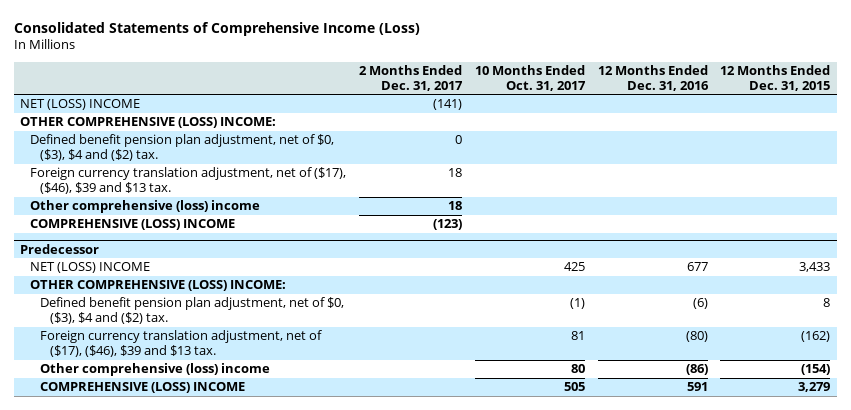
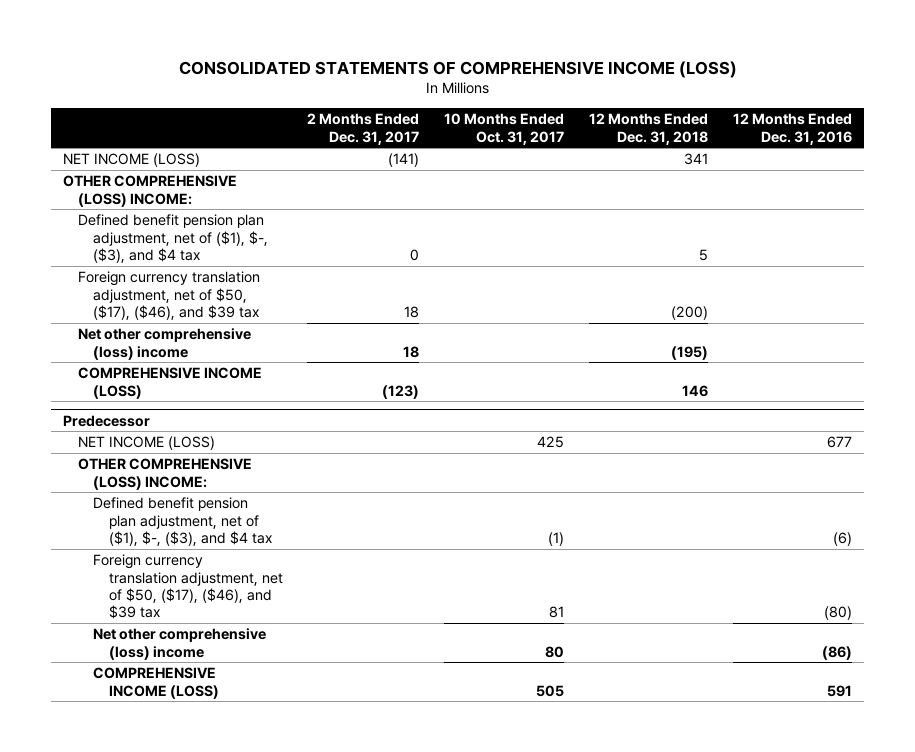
[13,21,420,36] Consolidated Statements of Comprehensive Income (Loss) -> [178,60,737,78] CONSOLIDATED STATEMENTS OF COMPREHENSIVE INCOME (LOSS)
[720,65,831,91] 12 Months Ended Dec. 31, 2015 -> none
none -> [589,113,709,145] 12 Months Ended Dec. 31, 2018
[20,99,141,111] NET (LOSS) INCOME -> [63,153,201,168] NET INCOME (LOSS)
[30,134,335,161] Defined benefit pension plan adjustment, net of $0, ($3), $4 and ($2) tax. -> [78,214,269,264] Defined benefit pension plan adjustment, net of ($1), $-, ($3), and $4 tax
[30,167,347,194] Foreign currency translation adjustment, net of ($17), ($46), $39 and $13 tax. -> [78,271,261,321] Foreign currency translation adjustment, net of $50, ($17), ($46), and $39 tax
[30,200,261,214] Other comprehensive (loss) income -> [78,328,252,360] Net other comprehensive (loss) income
[30,219,236,231] COMPREHENSIVE (LOSS) INCOME -> [78,367,263,399] COMPREHENSIVE INCOME (LOSS)
[30,262,151,274] NET (LOSS) INCOME -> [78,436,216,451] NET INCOME (LOSS)
[39,297,344,324] Defined benefit pension plan adjustment, net of $0, ($3), $4 and ($2) tax. -> [93,497,272,547] Defined benefit pension plan adjustment, net of ($1), $-, ($3), and $4 tax
[39,330,322,357] Foreign currency translation adjustment, net of ($17), ($46), $39 and $13 tax. -> [93,554,283,620] Foreign currency translation adjustment, net of $50, ($17), ($46), and $39 tax
[39,363,270,377] Other comprehensive (loss) income -> [93,628,267,660] Net other comprehensive (loss) income
[39,382,245,394] COMPREHENSIVE (LOSS) INCOME -> [93,667,219,699] COMPREHENSIVE INCOME (LOSS)

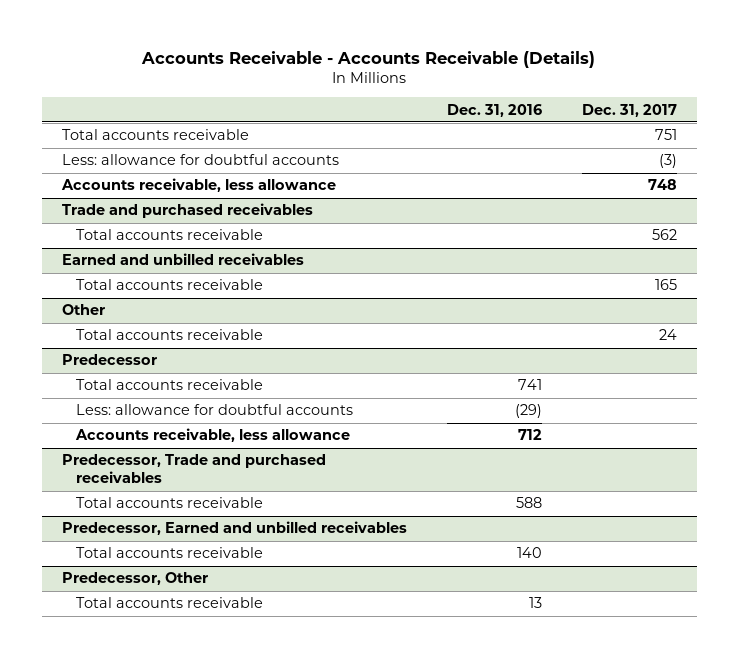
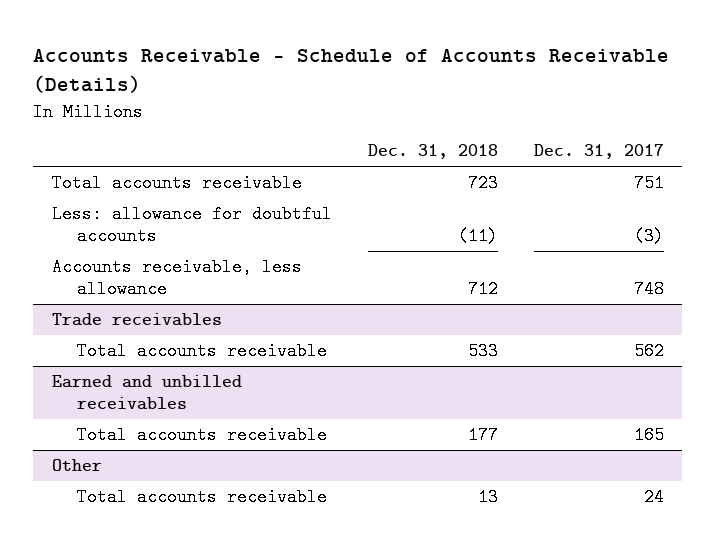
[141,50,596,68] Accounts Receivable - Accounts Receivable (Details) -> [33,49,670,94] Accounts Receivable - Schedule of Accounts Receivable (Details)
[446,103,542,117] Dec. 31, 2016 -> none
none -> [367,144,498,160] Dec. 31, 2018
[61,203,313,219] Trade and purchased receivables -> [51,313,222,327] Trade receivables
[61,354,157,366] Predecessor -> none
[76,379,264,391] Total accounts receivable -> none
[76,404,354,416] Less: allowance for doubtful accounts -> none
[75,428,351,443] Accounts receivable, less allowance -> none
[61,454,326,484] Predecessor, Trade and purchased receivables -> none
[76,497,264,509] Total accounts receivable -> none
[61,521,407,536] Predecessor, Earned and unbilled receivables -> none
[76,547,264,559] Total accounts receivable -> none
[61,572,208,586] Predecessor, Other -> none
[76,597,264,609] Total accounts receivable -> none

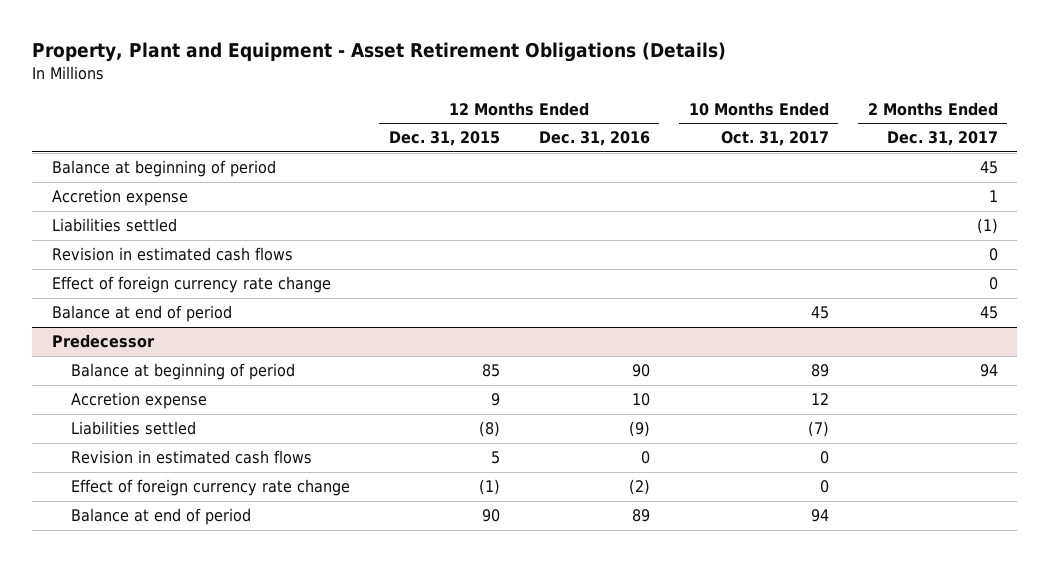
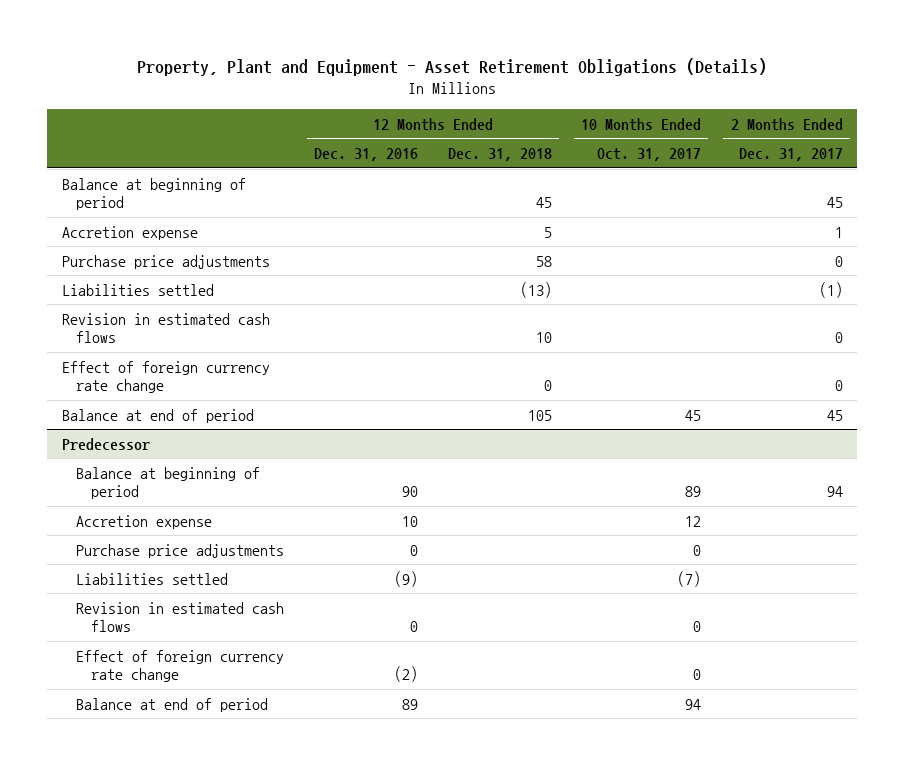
[388,131,500,147] Dec. 31, 2015 -> none
none -> [447,148,552,162] Dec. 31, 2018
none -> [61,254,270,269] Purchase price adjustments
none -> [76,543,285,558] Purchase price adjustments

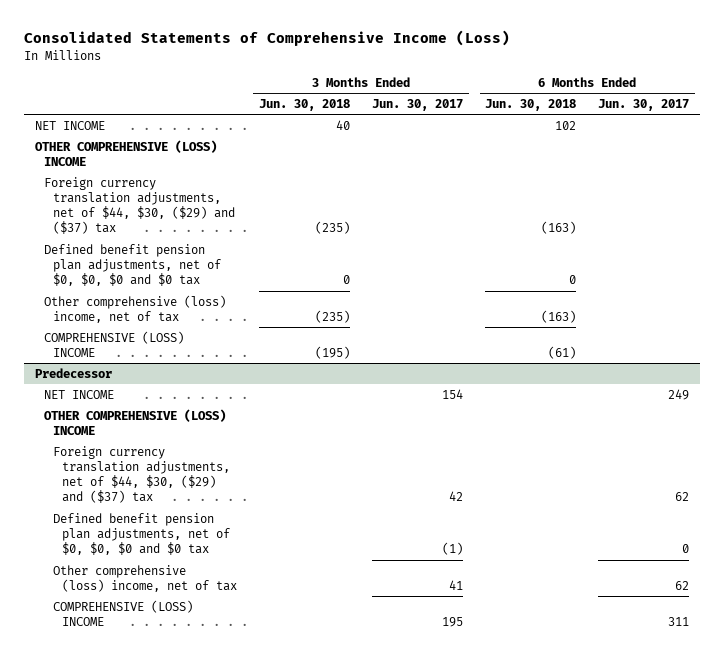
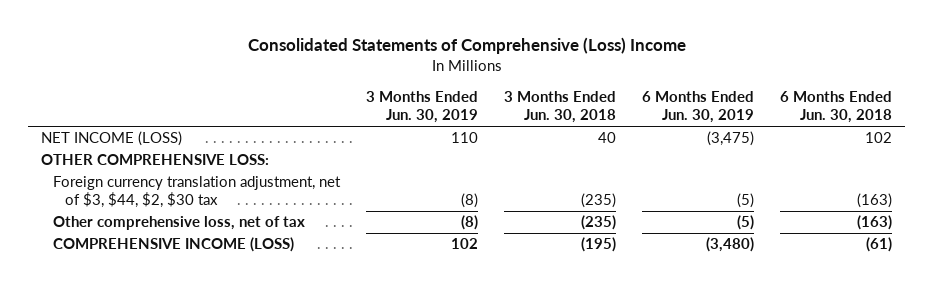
[24,30,511,47] Consolidated Statements of Comprehensive Income (Loss) -> [247,37,686,55] Consolidated Statements of Comprehensive (Loss) Income
[372,98,464,111] Jun. 30, 2017 -> none
[598,98,690,111] Jun. 30, 2017 -> none
none -> [366,91,479,124] 3 Months Ended Jun. 30, 2019
none -> [642,91,755,124] 6 Months Ended Jun. 30, 2019
[44,243,221,287] Defined benefit pension plan adjustments, net of $0, $0, $0 and $0 tax -> none
[35,367,113,378] Predecessor -> none
[44,389,115,399] NET INCOME -> none
[44,408,227,436] OTHER COMPREHENSIVE (LOSS) INCOME -> none
[52,445,230,504] Foreign currency translation adjustments, net of $44, $30, ($29) and ($37) tax -> none
[52,512,230,556] Defined benefit pension plan adjustments, net of $0, $0, $0 and $0 tax -> none
[52,564,237,593] Other comprehensive (loss) income, net of tax -> none
[52,599,193,627] COMPREHENSIVE (LOSS) INCOME -> none
[35,120,106,130] NET INCOME -> [41,131,183,147] NET INCOME (LOSS)
[35,139,218,167] OTHER COMPREHENSIVE (LOSS) INCOME -> [41,154,270,166] OTHER COMPREHENSIVE LOSS:
[44,176,235,235] Foreign currency translation adjustments, net of $44, $30, ($29) and ($37) tax -> [53,176,342,209] Foreign currency translation adjustment, net of $3, $44, $2, $30 tax
[44,294,227,324] Other comprehensive (loss) income, net of tax -> [53,216,306,231] Other comprehensive loss, net of tax
[44,330,185,358] COMPREHENSIVE (LOSS) INCOME -> [53,237,295,253] COMPREHENSIVE INCOME (LOSS)

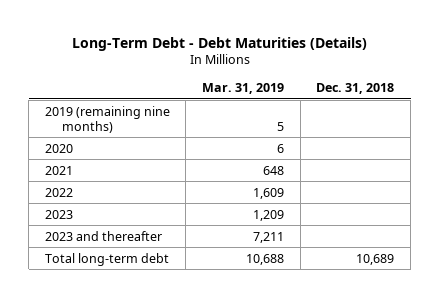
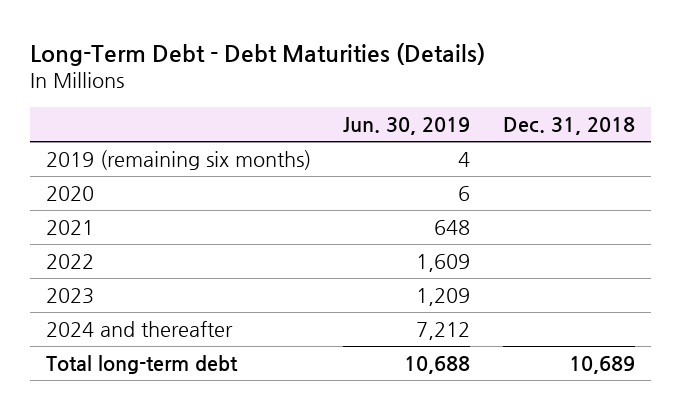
[202,83,285,95] Mar. 31, 2019 -> none
none -> [343,116,471,135] Jun. 30, 2019
[44,105,170,133] 2019 (remaining nine months) -> [46,149,312,170] 2019 (remaining six months)
[44,230,162,241] 2023 and thereafter -> [46,320,234,337] 2024 and thereafter

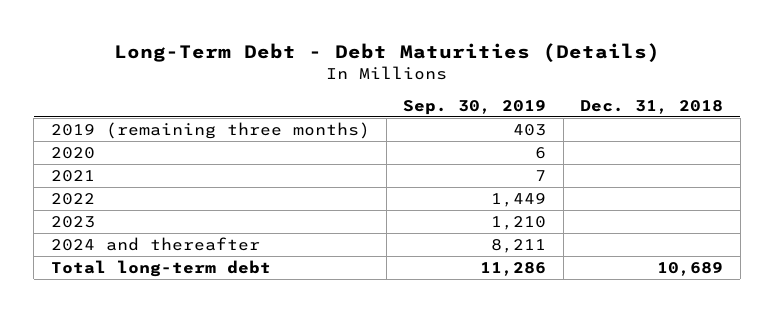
[343,116,471,135] Jun. 30, 2019 -> none
none -> [403,100,547,116] Sep. 30, 2019
[46,149,312,170] 2019 (remaining six months) -> [50,121,370,139] 2019 (remaining three months)

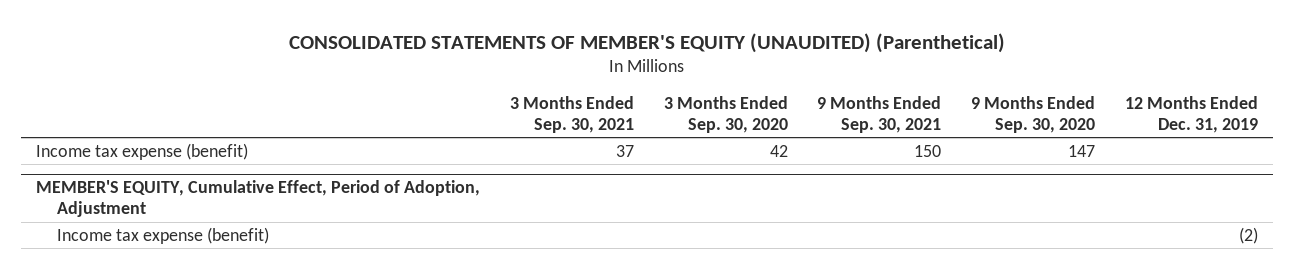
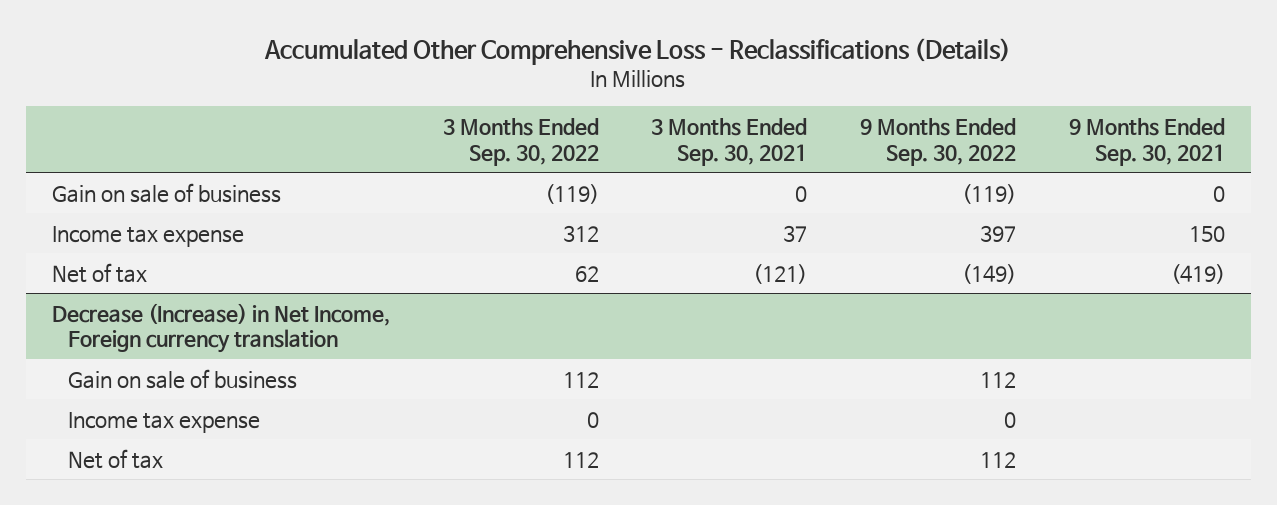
[288,32,1005,53] CONSOLIDATED STATEMENTS OF MEMBER'S EQUITY (UNAUDITED) (Parenthetical) -> [264,37,1012,65] Accumulated Other Comprehensive Loss - Reclassifications (Details)
[663,95,788,133] 3 Months Ended Sep. 30, 2020 -> none
[970,95,1095,133] 9 Months Ended Sep. 30, 2020 -> none
[1124,95,1258,133] 12 Months Ended Dec. 31, 2019 -> none
none -> [442,117,599,166] 3 Months Ended Sep. 30, 2022
none -> [860,117,1017,166] 9 Months Ended Sep. 30, 2022
[36,180,481,218] MEMBER'S EQUITY, Cumulative Effect, Period of Adoption, Adjustment -> none
[56,226,269,244] Income tax expense (benefit) -> none
none -> [51,182,281,203] Gain on sale of business
[36,142,249,160] Income tax expense (benefit) -> [51,225,244,247] Income tax expense
none -> [51,262,147,283] Net of tax
none -> [51,302,390,354] Decrease (Increase) in Net Income, Foreign currency translation
none -> [68,368,298,389] Gain on sale of business
none -> [68,411,261,433] Income tax expense
none -> [68,448,164,469] Net of tax

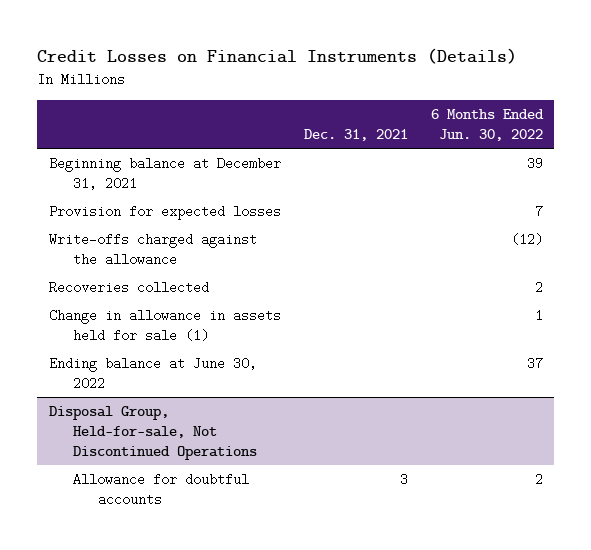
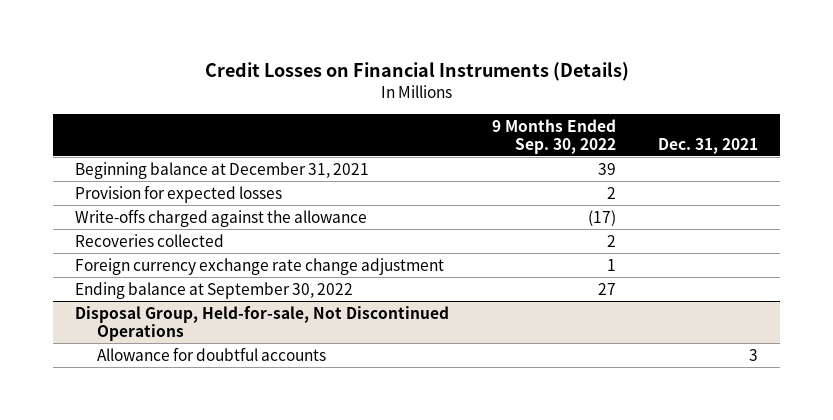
[430,109,544,142] 6 Months Ended Jun. 30, 2022 -> none
none -> [491,118,616,154] 9 Months Ended Sep. 30, 2022
[48,308,281,342] Change in allowance in assets held for sale (1) -> none
none -> [74,257,444,275] Foreign currency exchange rate change adjustment
[48,356,257,390] Ending balance at June 30, 2022 -> [74,281,353,299] Ending balance at September 30, 2022

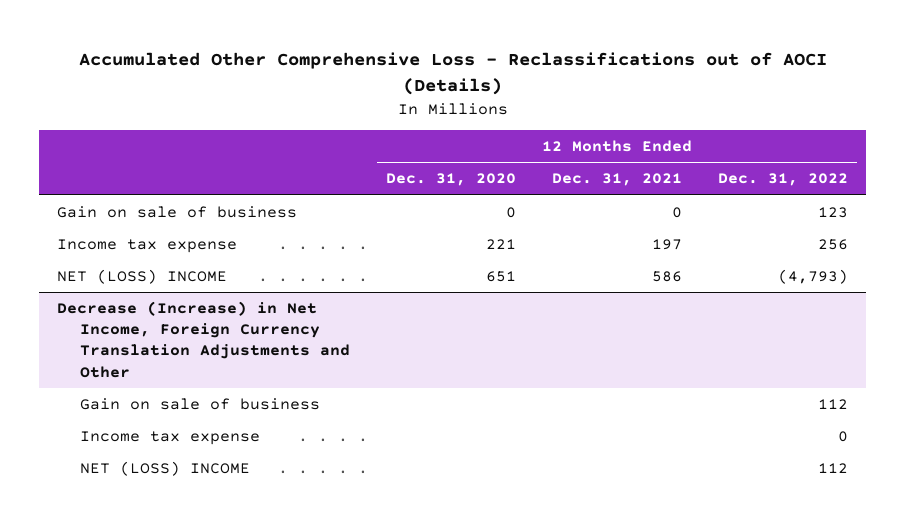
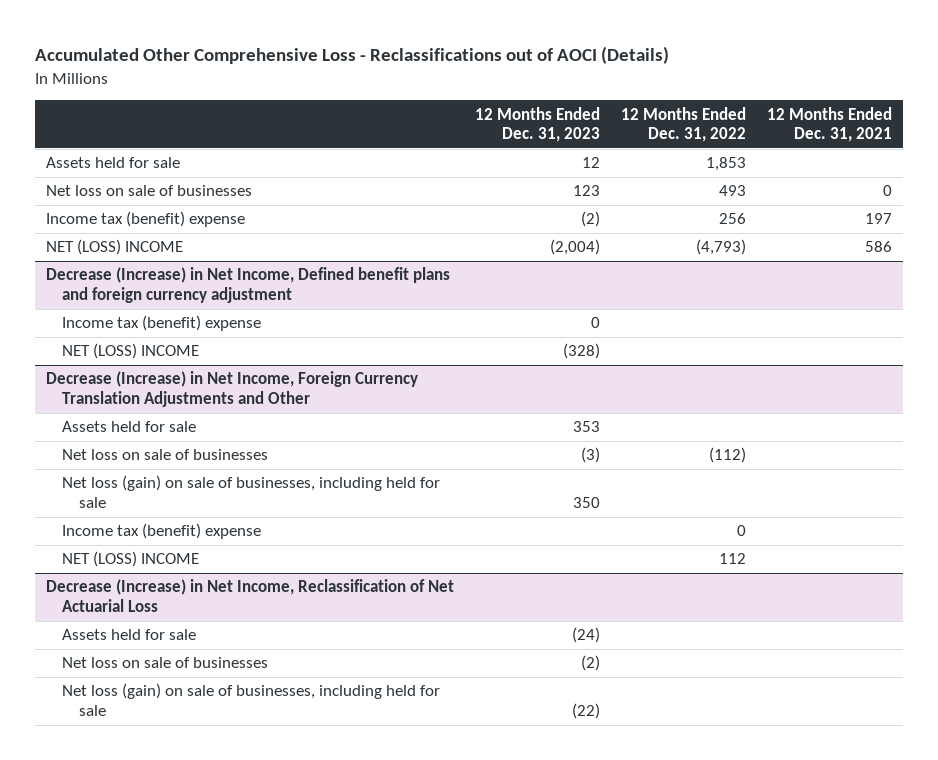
[386,173,517,187] Dec. 31, 2020 -> none
none -> [474,106,600,143] 12 Months Ended Dec. 31, 2023
none -> [45,157,180,169] Assets held for sale
[57,205,298,218] Gain on sale of business -> [45,185,252,197] Net loss on sale of businesses
[818,206,849,218] 123 -> [719,185,747,197] 493
[57,238,238,253] Income tax expense -> [45,211,245,228] Income tax (benefit) expense
none -> [45,267,450,304] Decrease (Increase) in Net Income, Defined benefit plans and foreign currency adjustment
none -> [62,315,262,332] Income tax (benefit) expense
none -> [62,343,200,360] NET (LOSS) INCOME
none -> [62,421,197,433] Assets held for sale
[80,397,321,410] Gain on sale of business -> [62,449,269,461] Net loss on sale of businesses
[818,398,849,409] 112 -> [709,447,747,464] (112)
none -> [62,475,441,509] Net loss (gain) on sale of businesses, including held for sale
[80,430,261,445] Income tax expense -> [62,523,262,540] Income tax (benefit) expense
none -> [45,579,454,613] Decrease (Increase) in Net Income, Reclassification of Net Actuarial Loss
none -> [62,629,197,641] Assets held for sale
none -> [62,657,269,669] Net loss on sale of businesses
none -> [62,683,441,717] Net loss (gain) on sale of businesses, including held for sale

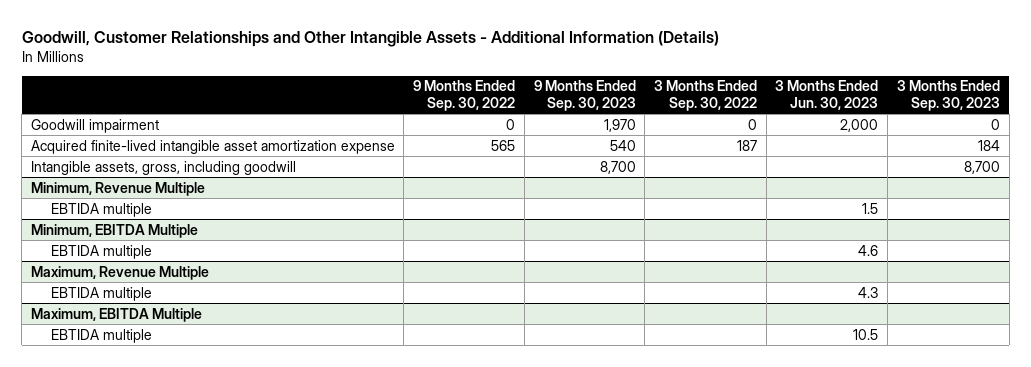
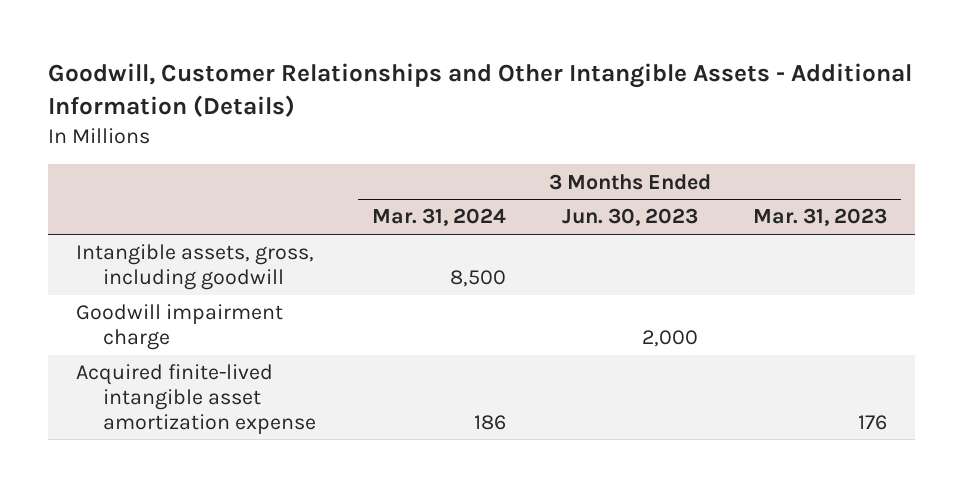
[413,80,516,111] 9 Months Ended Sep. 30, 2022 -> none
[533,80,636,111] 9 Months Ended Sep. 30, 2023 -> none
[653,80,757,111] 3 Months Ended Sep. 30, 2022 -> none
[896,80,1000,111] 3 Months Ended Sep. 30, 2023 -> none
none -> [371,208,506,227] Mar. 31, 2024
none -> [753,208,888,227] Mar. 31, 2023
[30,118,159,133] Goodwill impairment -> none
[30,181,205,196] Minimum, Revenue Multiple -> none
[51,202,153,217] EBTIDA multiple -> none
[30,223,198,238] Minimum, EBITDA Multiple -> none
[51,244,153,259] EBTIDA multiple -> none
[30,265,209,280] Maximum, Revenue Multiple -> none
[51,286,153,301] EBTIDA multiple -> none
[30,307,202,322] Maximum, EBITDA Multiple -> none
[51,328,153,343] EBTIDA multiple -> none
none -> [76,304,284,350] Goodwill impairment charge
[30,139,395,154] Acquired finite-lived intangible asset amortization expense -> [76,364,316,435] Acquired finite-lived intangible asset amortization expense

